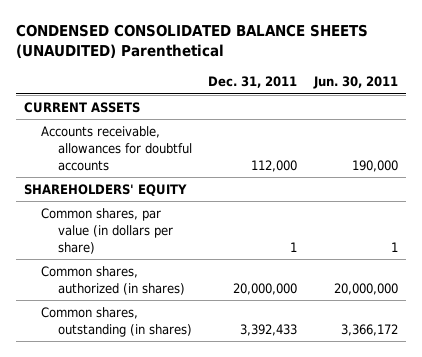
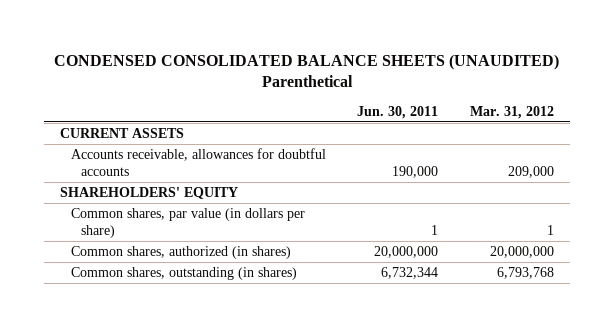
[208,76,298,89] Dec. 31, 2011 -> none
none -> [469,105,554,119] Mar. 31, 2012
[340,323,398,336] 3,366,172 -> [381,266,439,279] 6,732,344

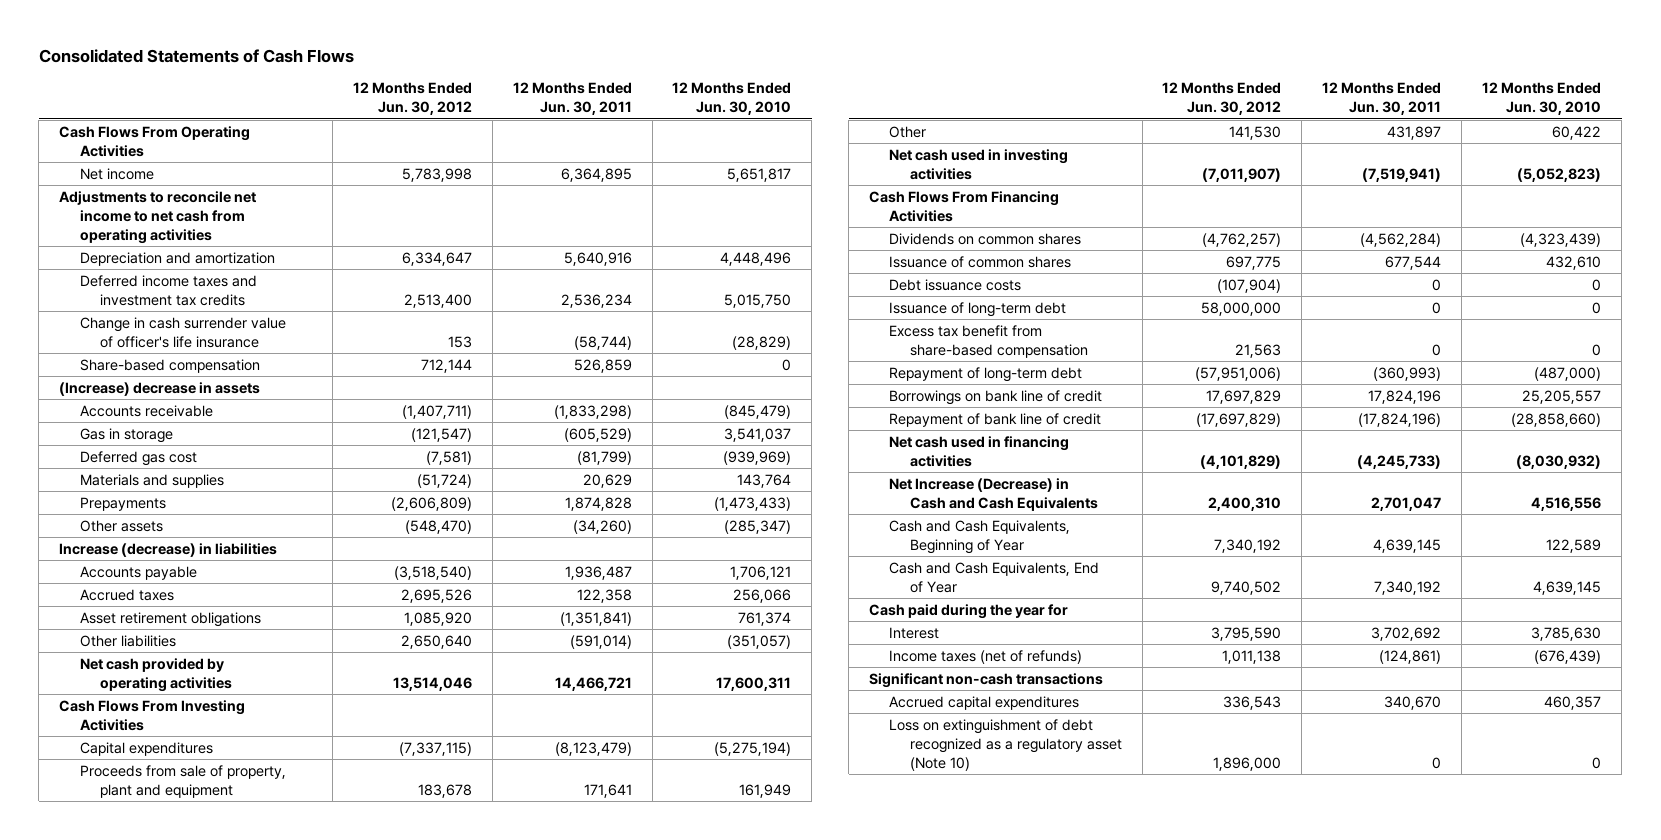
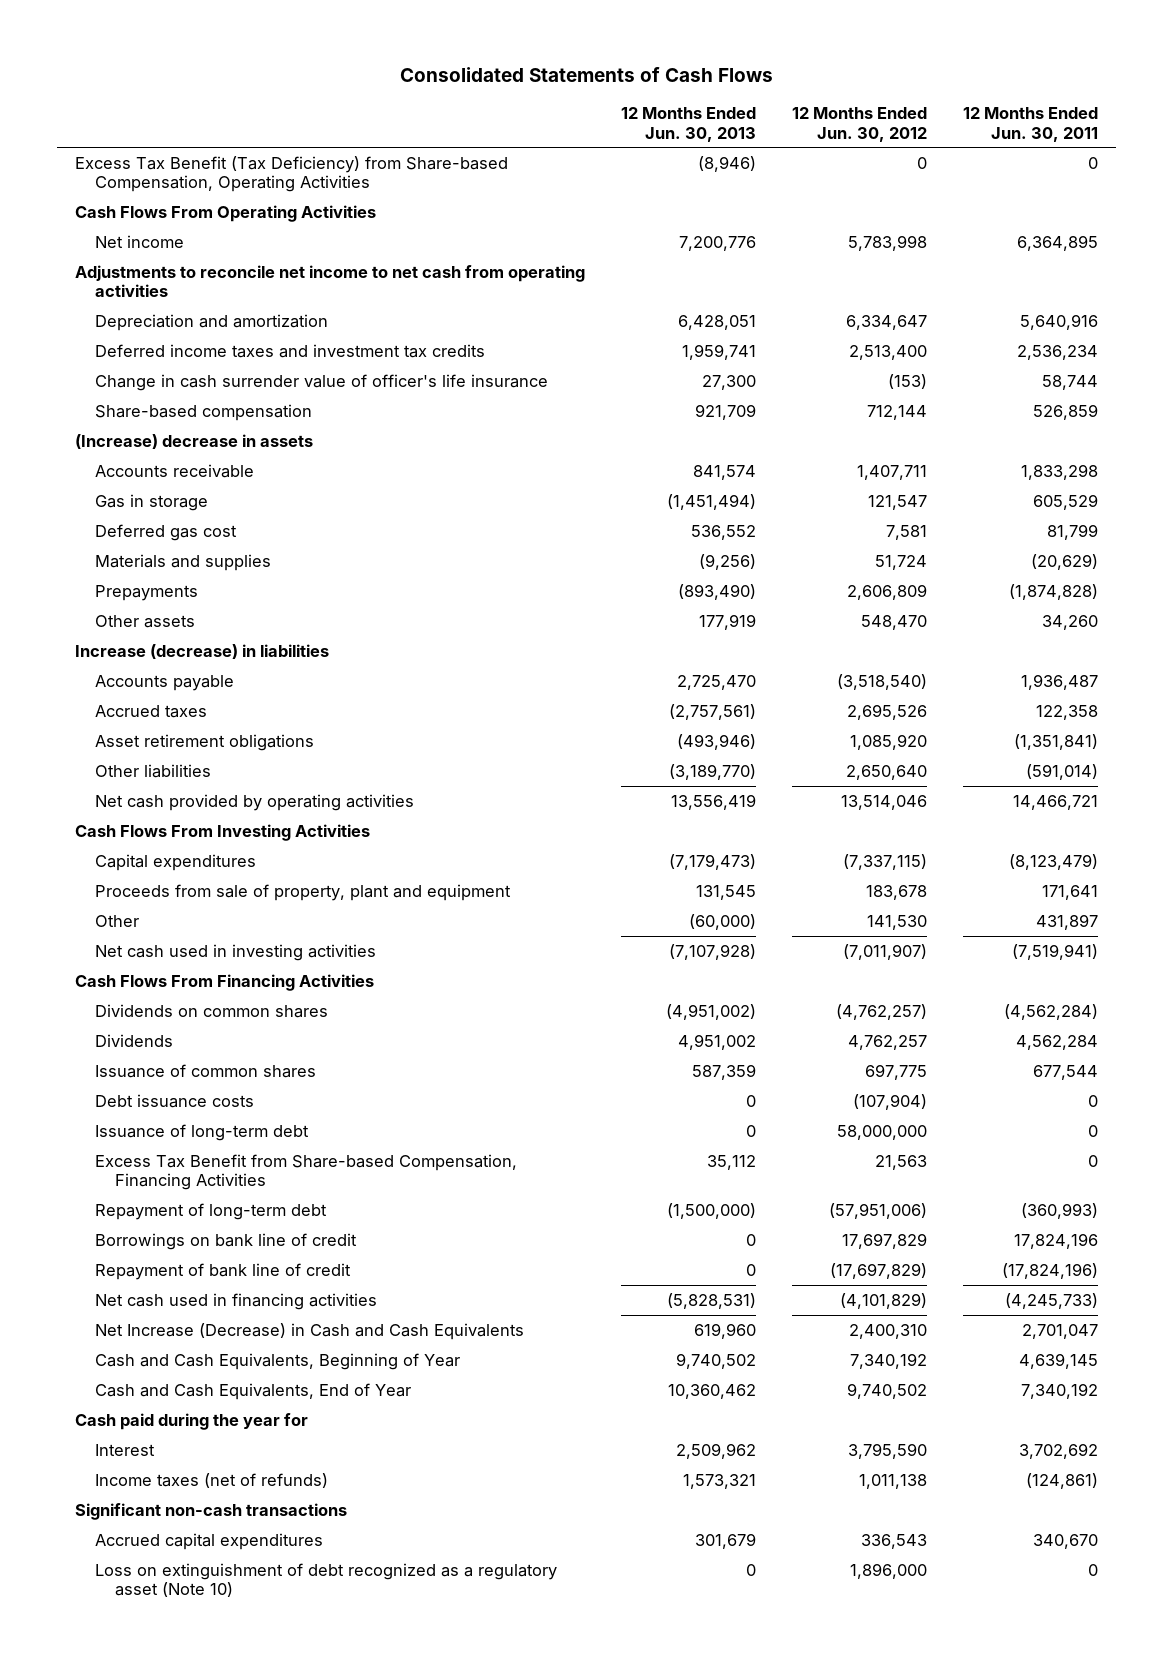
[672,82,792,116] 12 Months Ended Jun. 30, 2010 -> none
none -> [620,107,756,142] 12 Months Ended Jun. 30, 2013
none -> [74,155,508,193] Excess Tax Benefit (Tax Deficiency) from Share-based Compensation, Operating Activities
[447,335,472,348] 153 -> [888,373,928,389] (153)
[573,335,632,350] (58,744) -> [1042,374,1099,390] 58,744
[401,404,472,419] (1,407,711) -> [857,464,928,480] 1,407,711
[553,404,632,419] (1,833,298) -> [1021,463,1099,480] 1,833,298
[410,427,472,442] (121,547) -> [868,494,928,510] 121,547
[563,427,632,442] (605,529) -> [1033,493,1099,510] 605,529
[425,450,472,465] (7,581) -> [886,524,928,540] 7,581
[576,450,632,465] (81,799) -> [1047,523,1099,540] 81,799
[416,473,472,488] (51,724) -> [875,554,928,570] 51,724
[582,473,632,488] 20,629 -> [1031,553,1099,570] (20,629)
[390,496,472,511] (2,606,809) -> [847,583,928,600] 2,606,809
[564,496,632,511] 1,874,828 -> [1009,583,1099,600] (1,874,828)
[404,519,472,534] (548,470) -> [861,614,928,630] 548,470
[572,519,632,534] (34,260) -> [1042,614,1099,630] 34,260
none -> [94,1033,173,1047] Dividends
[889,324,1088,358] Excess tax benefit from share-based compensation -> [94,1153,517,1191] Excess Tax Benefit from Share-based Compensation, Financing Activities

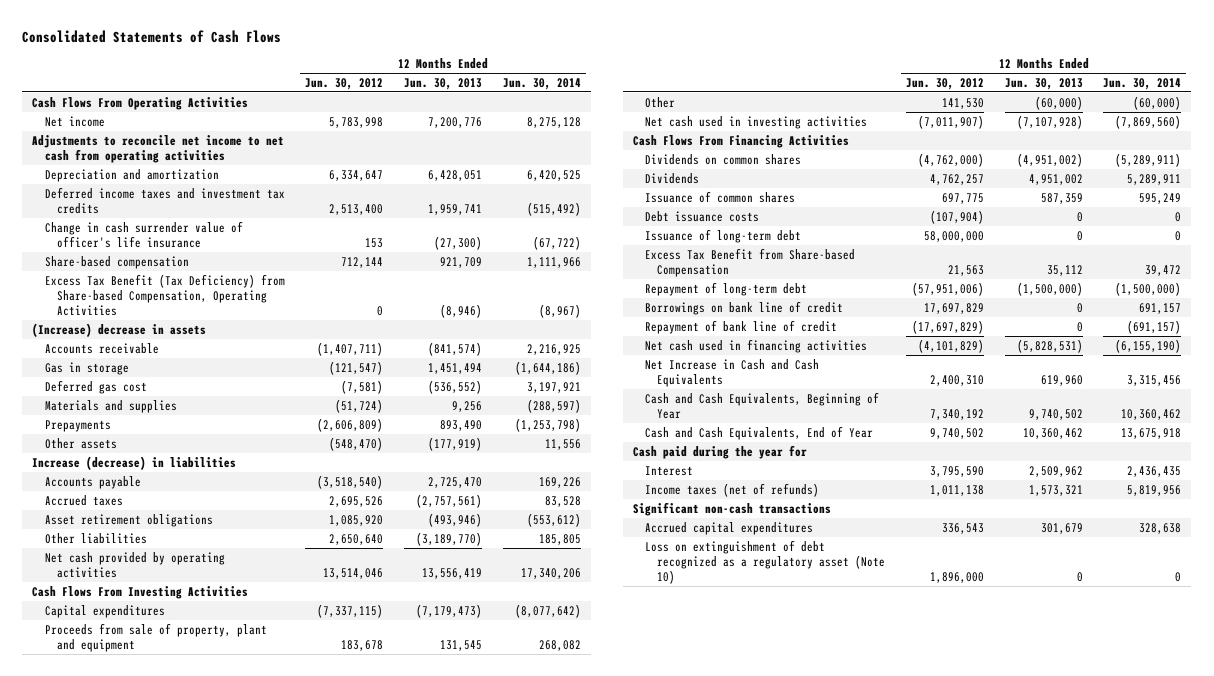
[963,107,1099,142] 12 Months Ended Jun. 30, 2011 -> none
none -> [502,77,581,90] Jun. 30, 2014
[701,374,756,390] 27,300 -> [434,235,483,250] (27,300)
[888,373,928,389] (153) -> [365,237,384,248] 153
[74,155,508,193] Excess Tax Benefit (Tax Deficiency) from Share-based Compensation, Operating Activities -> [44,273,285,317] Excess Tax Benefit (Tax Deficiency) from Share-based Compensation, Operating Activities
[692,464,756,480] 841,574 -> [428,341,483,356] (841,574)
[857,464,928,480] 1,407,711 -> [317,341,384,356] (1,407,711)
[666,493,756,510] (1,451,494) -> [428,362,483,374] 1,451,494
[868,494,928,510] 121,547 -> [329,360,384,375] (121,547)
[690,524,756,540] 536,552 -> [428,379,483,394] (536,552)
[886,524,928,540] 7,581 -> [341,379,384,394] (7,581)
[698,553,756,570] (9,256) -> [452,400,483,412] 9,256
[875,554,928,570] 51,724 -> [335,398,384,413] (51,724)
[677,583,756,600] (893,490) -> [440,419,483,431] 893,490
[847,583,928,600] 2,606,809 -> [317,417,384,432] (2,606,809)
[698,613,756,630] 177,919 -> [428,436,483,451] (177,919)
[861,614,928,630] 548,470 -> [329,436,384,451] (548,470)
[836,1003,928,1020] (4,762,257) -> [918,152,985,167] (4,762,000)
[94,1153,517,1191] Excess Tax Benefit from Share-based Compensation, Financing Activities -> [645,247,856,277] Excess Tax Benefit from Share-based Compensation
[94,1322,524,1340] Net Increase (Decrease) in Cash and Cash Equivalents -> [645,358,820,387] Net Increase in Cash and Cash Equivalents

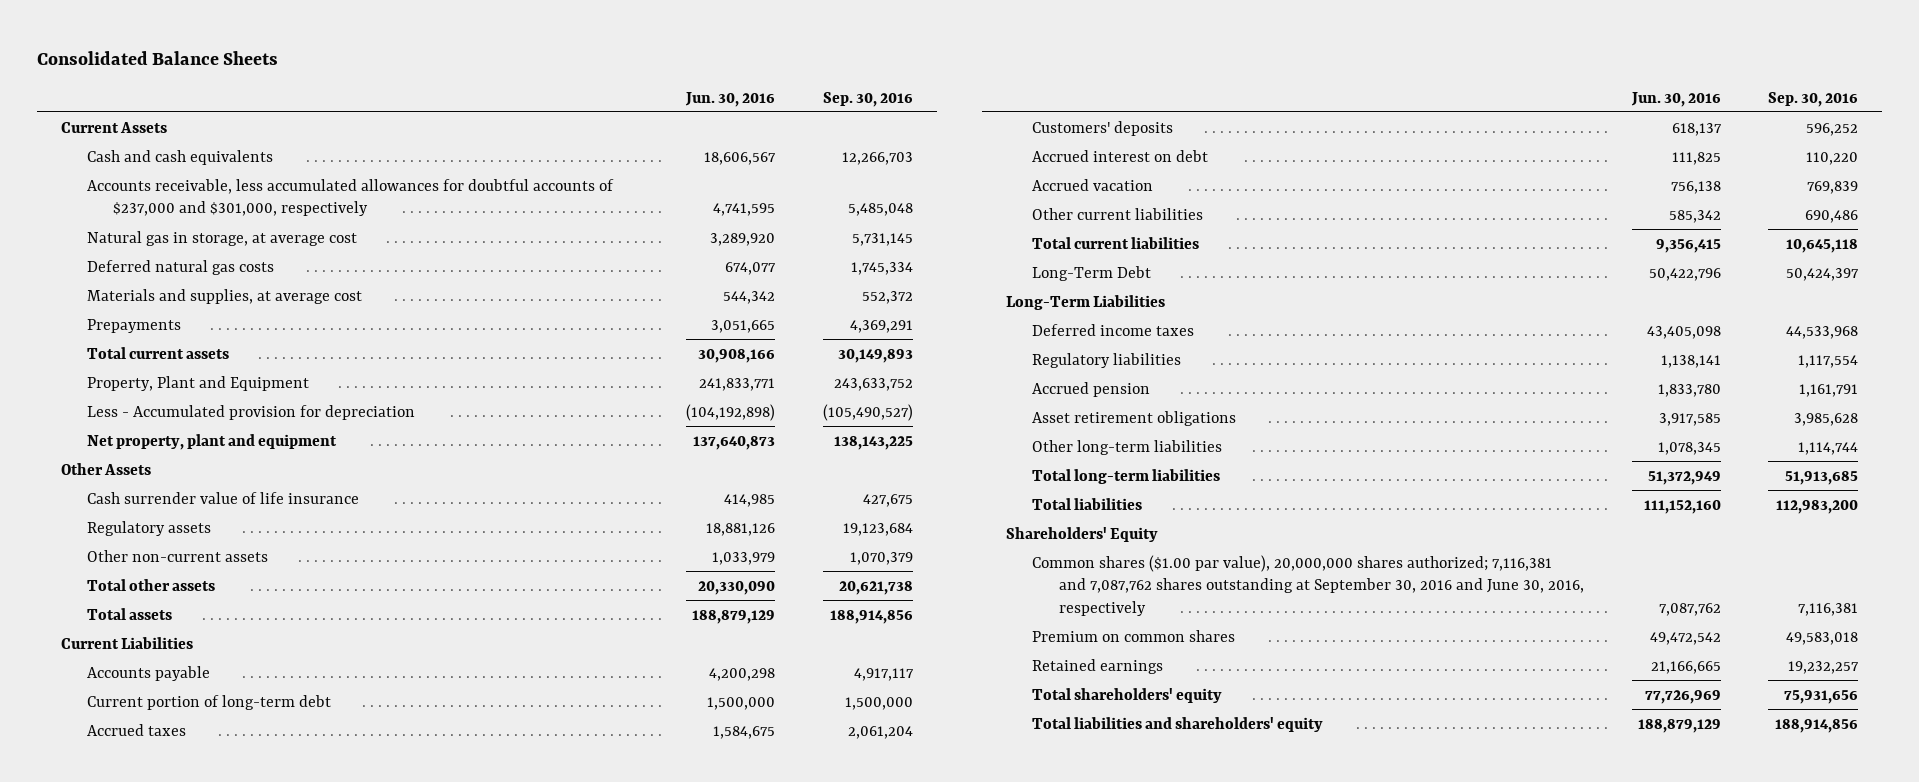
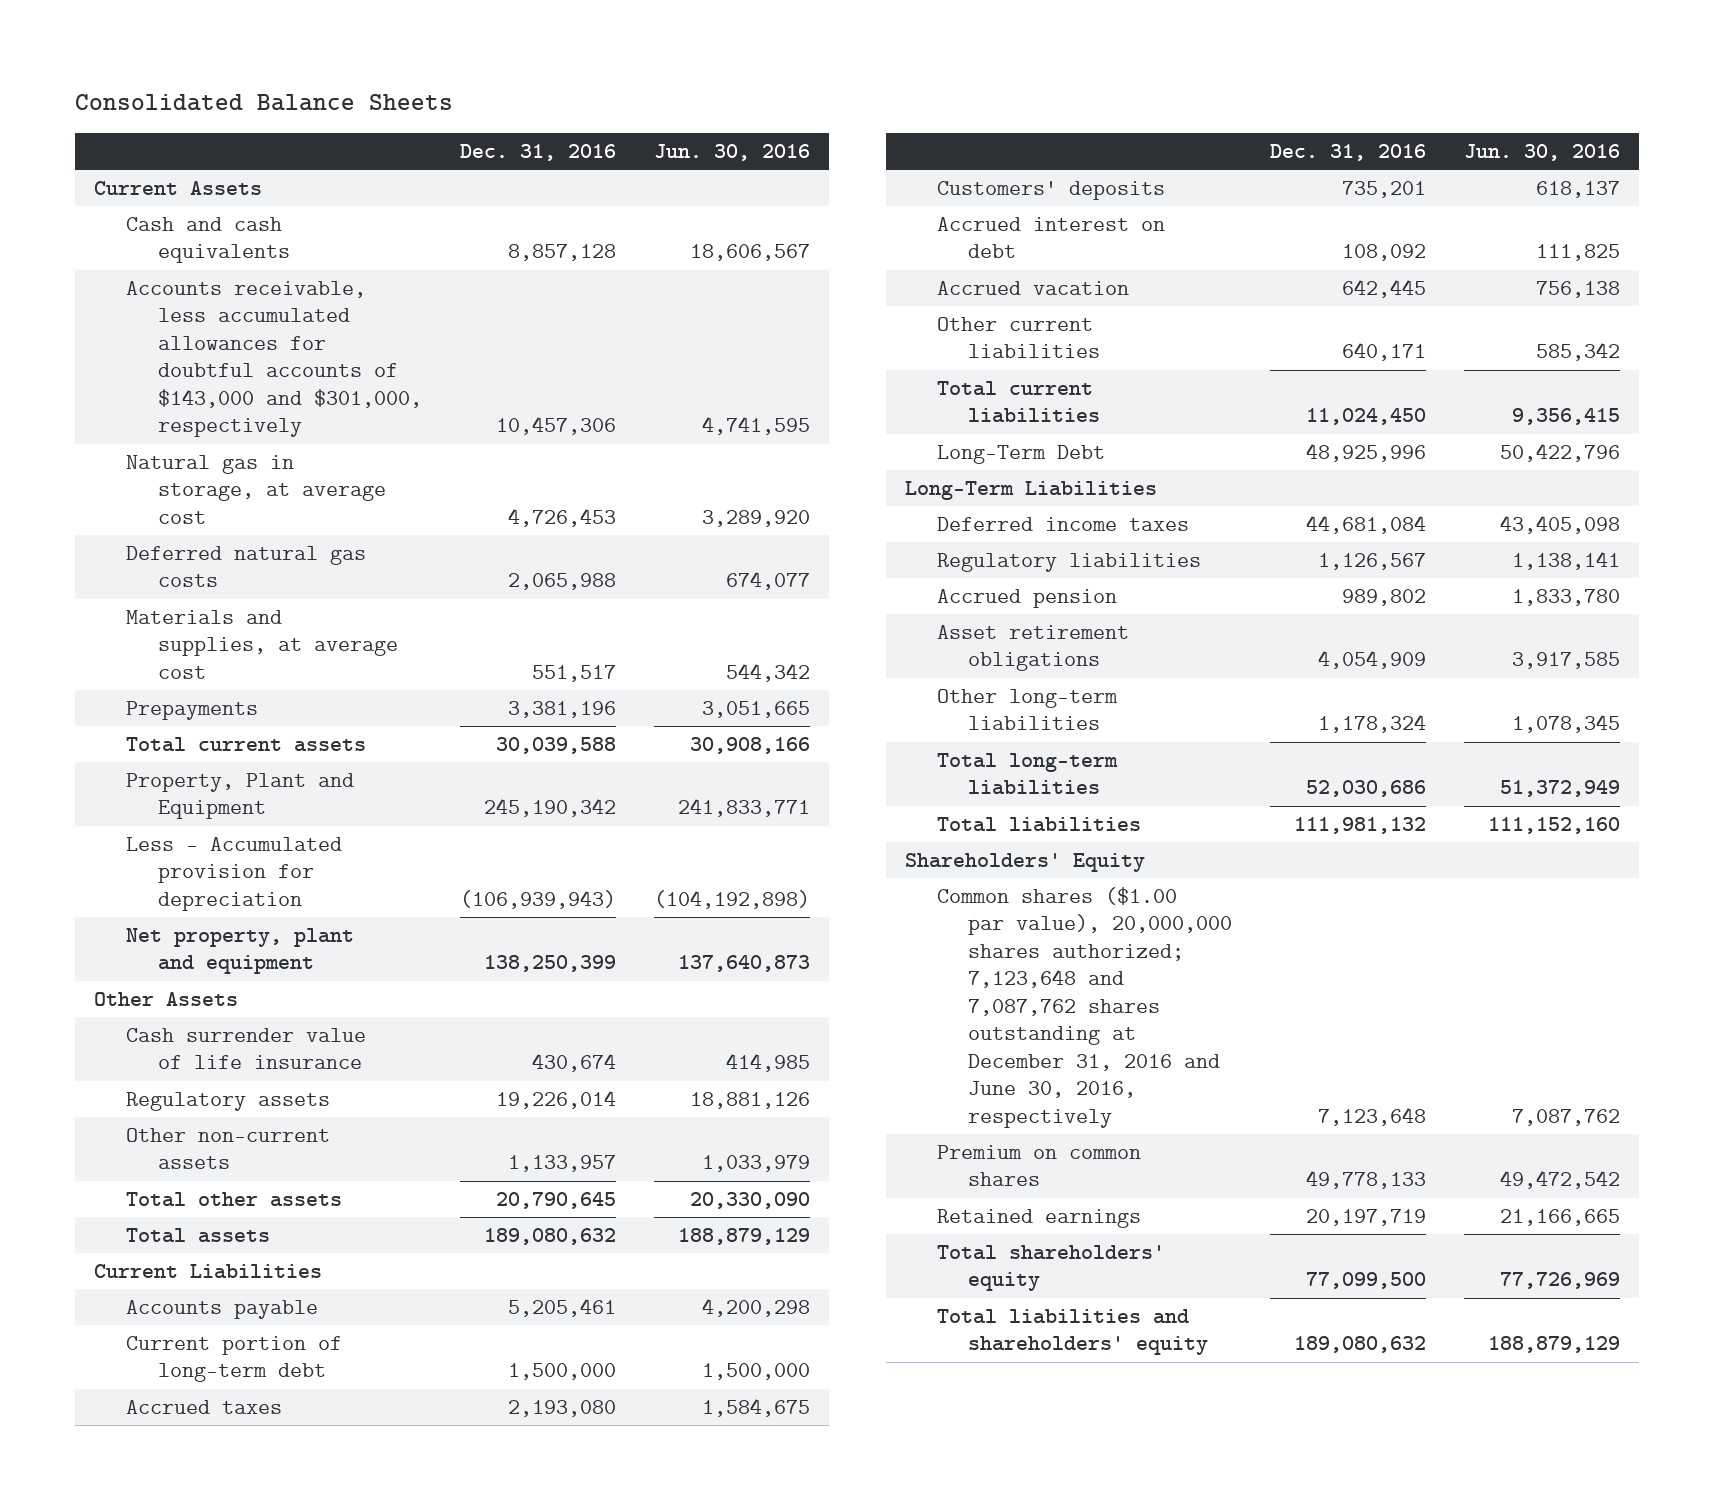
[823,91,914,107] Sep. 30, 2016 -> none
none -> [459,144,616,162] Dec. 31, 2016
[86,178,614,217] Accounts receivable, less accumulated allowances for doubtful accounts of $237,000 and $301,000, respectively -> [125,280,422,438] Accounts receivable, less accumulated allowances for doubtful accounts of $143,000 and $301,000, respectively
[1032,554,1584,616] Common shares ($1.00 par value), 20,000,000 shares authorized; 7,116,381 and 7,087,762 shares outstanding at September 30, 2016 and June 30, 2016, respectively -> [936,886,1233,1128] Common shares ($1.00 par value), 20,000,000 shares authorized; 7,123,648 and 7,087,762 shares outstanding at December 31, 2016 and June 30, 2016, respectively

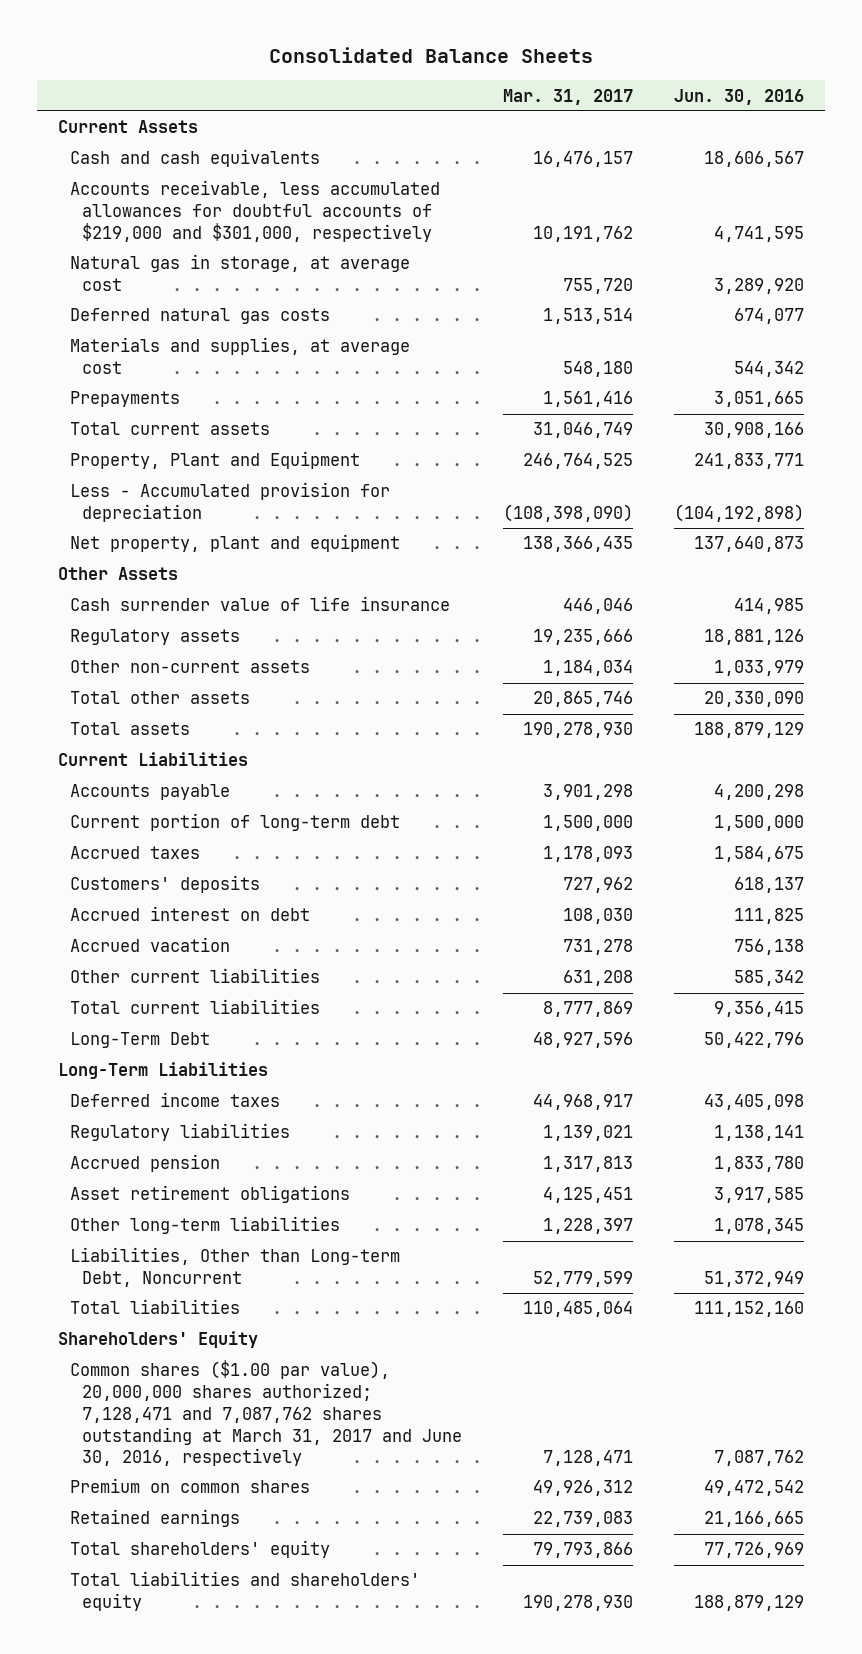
[459,144,616,162] Dec. 31, 2016 -> none
none -> [502,88,633,105] Mar. 31, 2017
[125,280,422,438] Accounts receivable, less accumulated allowances for doubtful accounts of $143,000 and $301,000, respectively -> [69,180,440,242] Accounts receivable, less accumulated allowances for doubtful accounts of $219,000 and $301,000, respectively
[936,752,1118,796] Total long-term liabilities -> [69,1247,400,1288] Liabilities, Other than Long-term Debt, Noncurrent
[936,886,1233,1128] Common shares ($1.00 par value), 20,000,000 shares authorized; 7,123,648 and 7,087,762 shares outstanding at December 31, 2016 and June 30, 2016, respectively -> [69,1360,462,1467] Common shares ($1.00 par value), 20,000,000 shares authorized; 7,128,471 and 7,087,762 shares outstanding at March 31, 2017 and June 30, 2016, respectively

